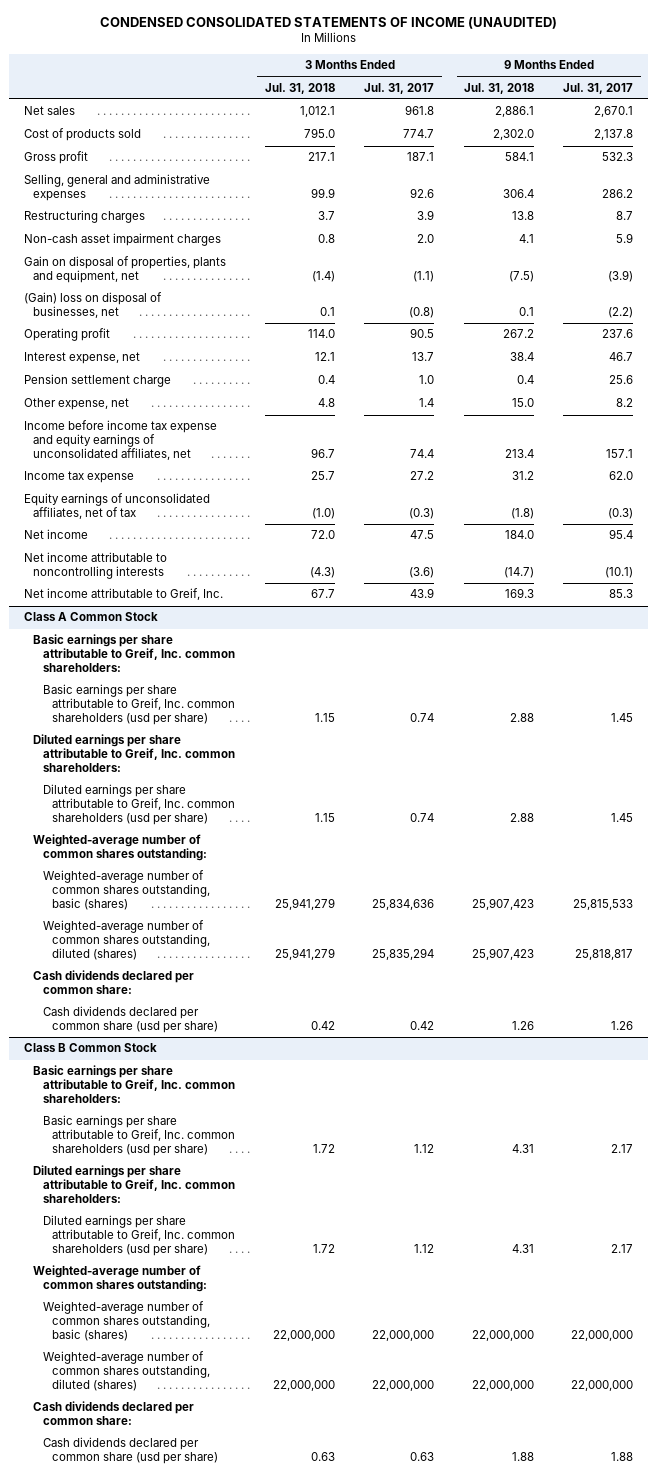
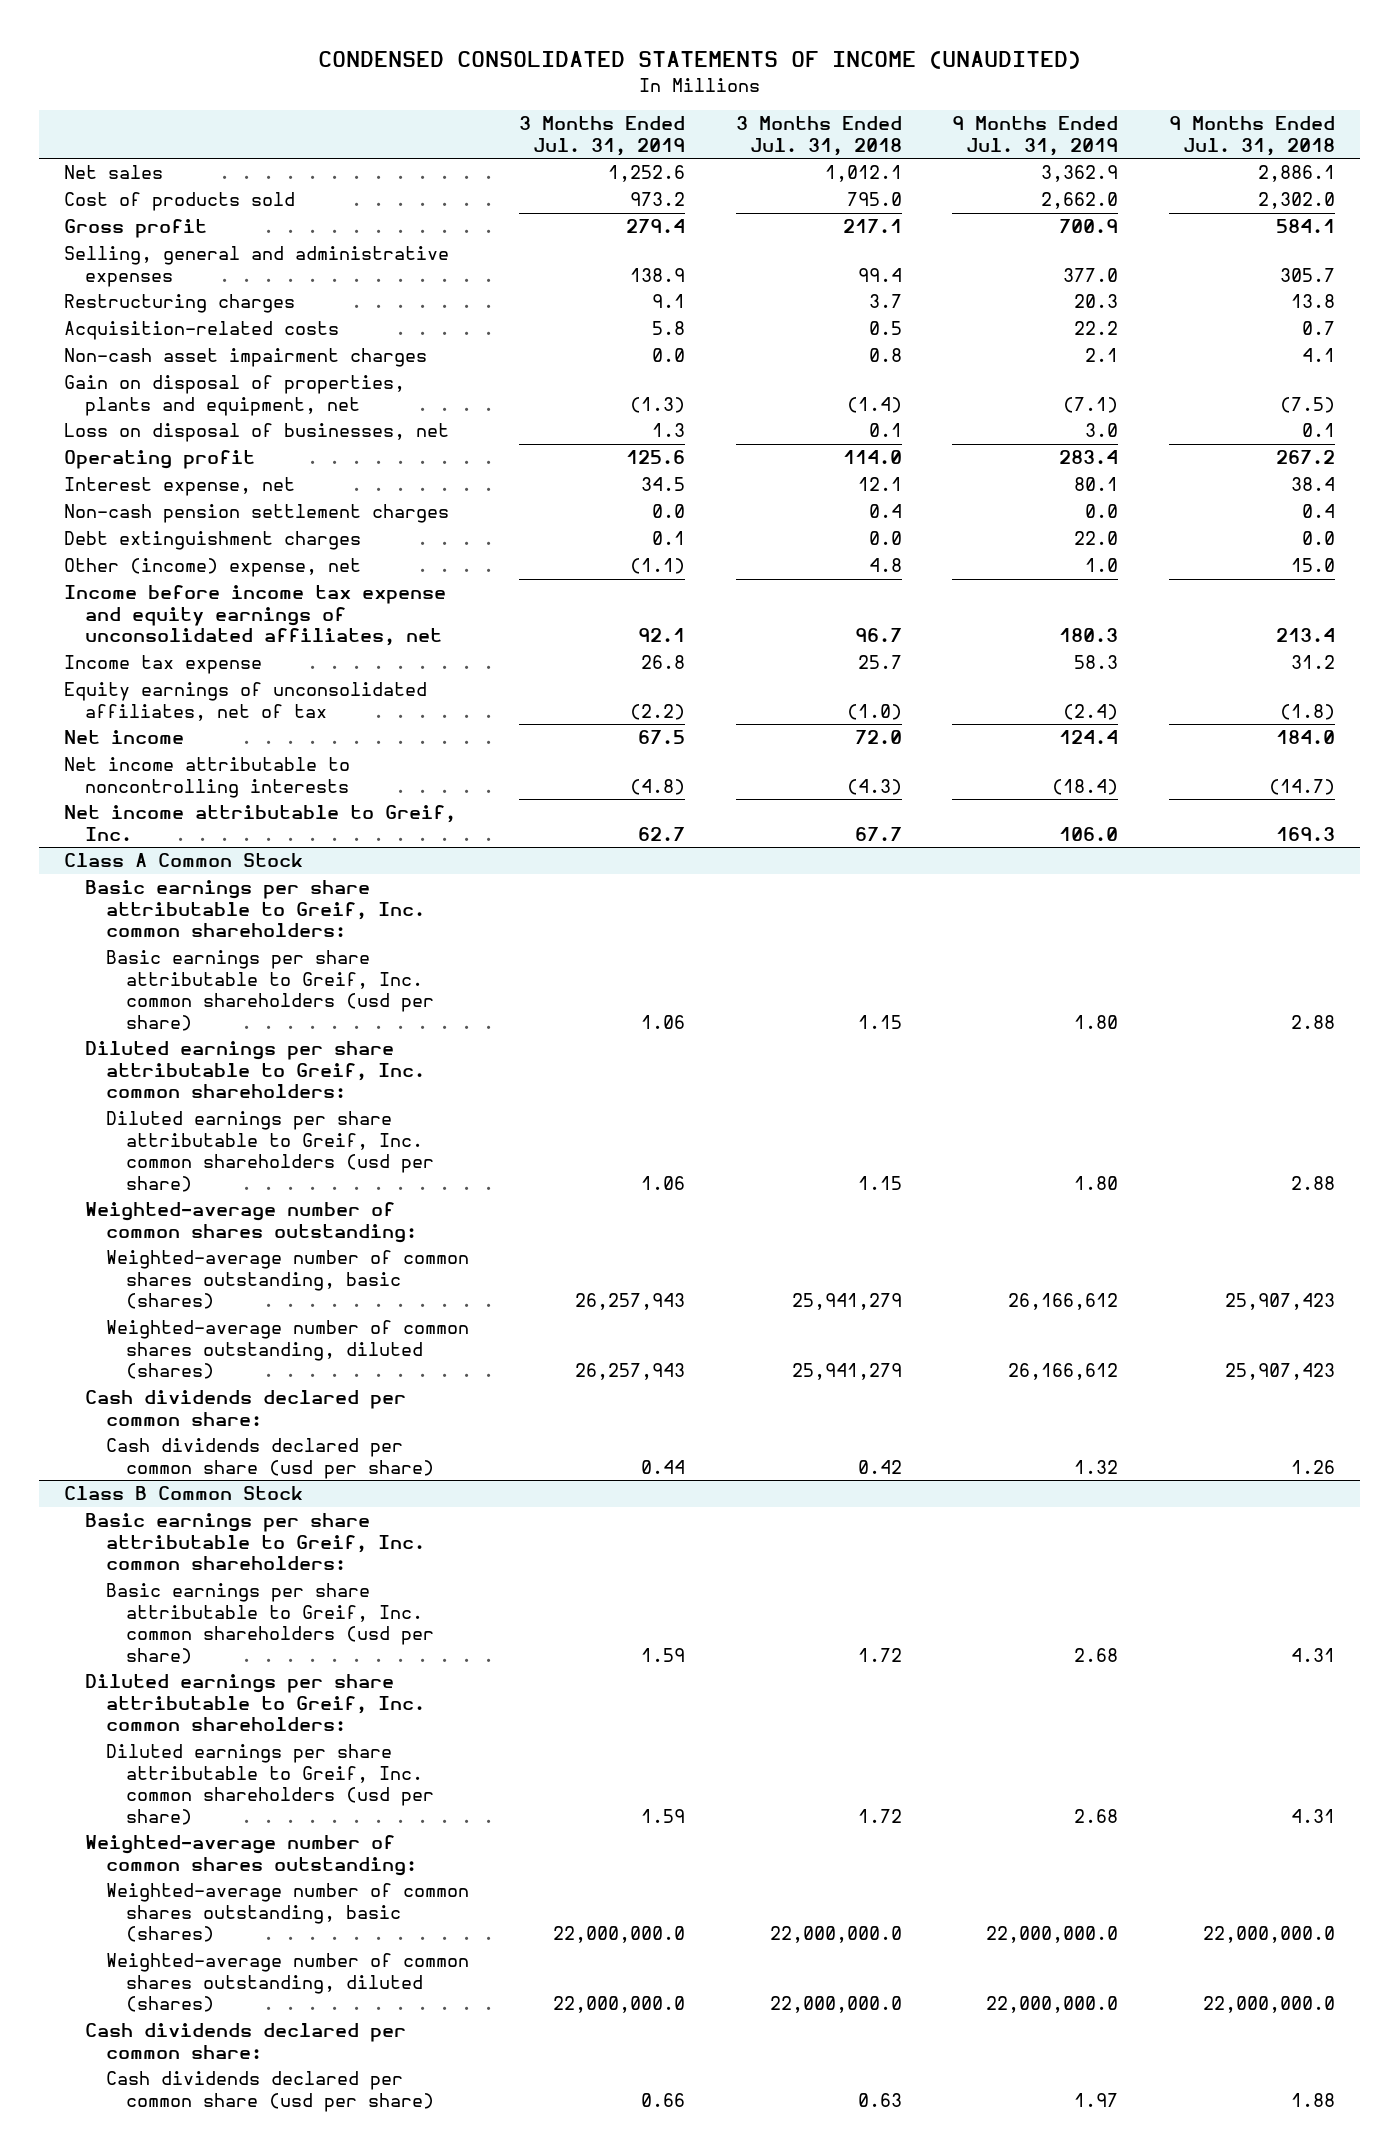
[364,82,435,94] Jul. 31, 2017 -> none
[563,82,634,94] Jul. 31, 2017 -> none
none -> [519,116,686,156] 3 Months Ended Jul. 31, 2019
none -> [952,116,1119,156] 9 Months Ended Jul. 31, 2019
[310,188,335,199] 99.9 -> [857,267,902,282] 99.4
[502,189,534,199] 306.4 -> [1279,267,1335,282] 305.7
none -> [64,321,340,341] Acquisition-related costs
[24,292,163,319] (Gain) loss on disposal of businesses, net -> [64,423,450,443] Loss on disposal of businesses, net
[24,374,172,388] Pension settlement charge -> [64,504,450,524] Non-cash pension settlement charges
none -> [64,531,362,551] Debt extinguishment charges
[24,398,130,411] Other expense, net -> [64,558,362,578] Other (income) expense, net
[272,1330,335,1342] 22,000,000 -> [769,1926,902,1944] 22,000,000.0
[471,1330,534,1342] 22,000,000 -> [1202,1926,1335,1944] 22,000,000.0
[272,1380,335,1392] 22,000,000 -> [769,1996,902,2014] 22,000,000.0
[471,1380,534,1392] 22,000,000 -> [1202,1996,1335,2014] 22,000,000.0

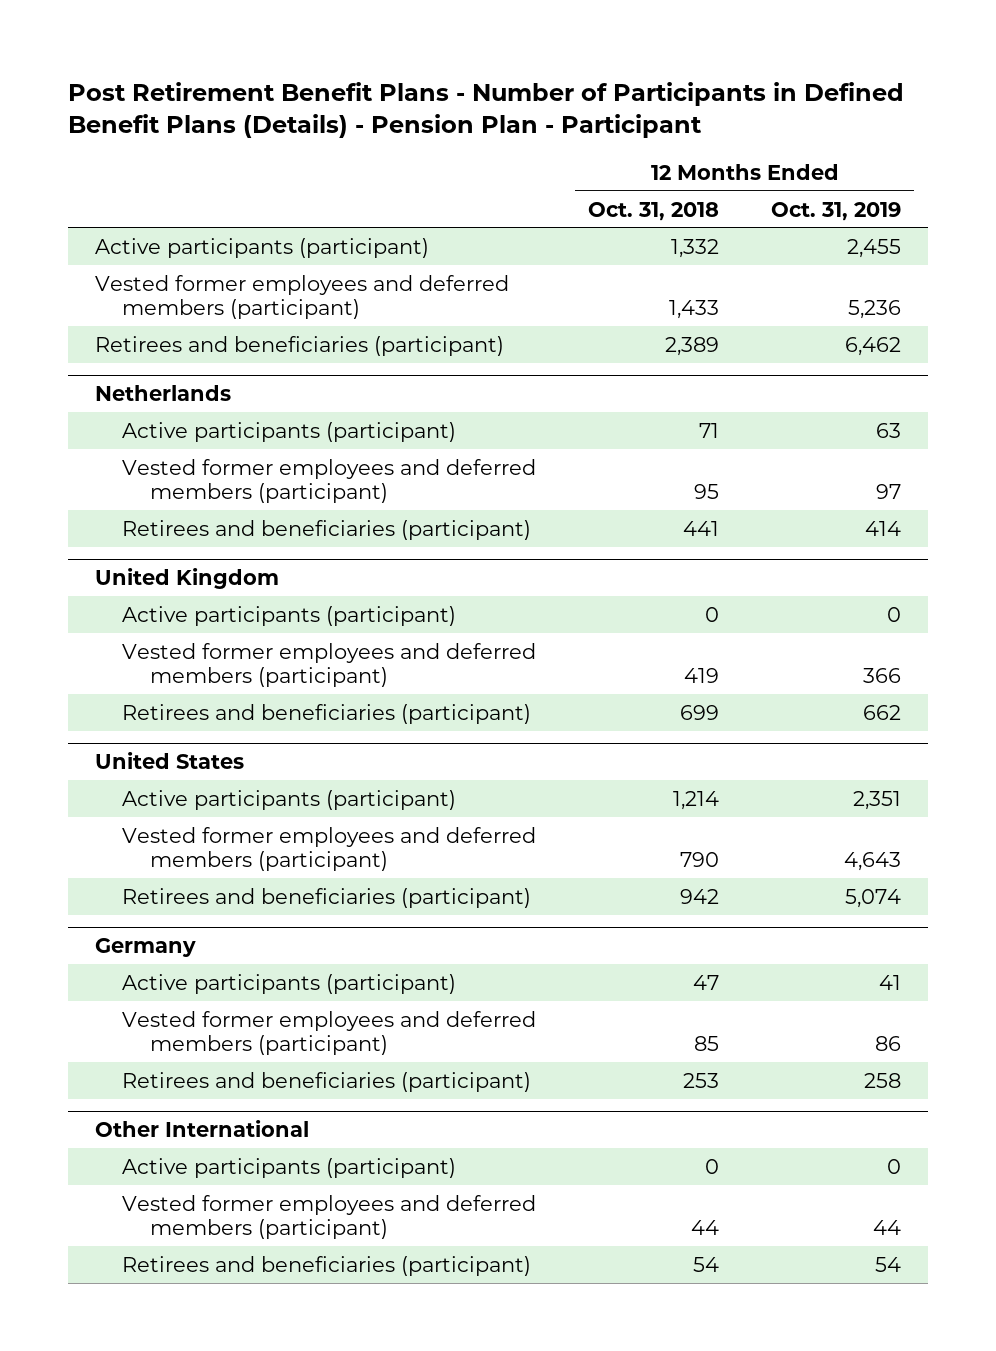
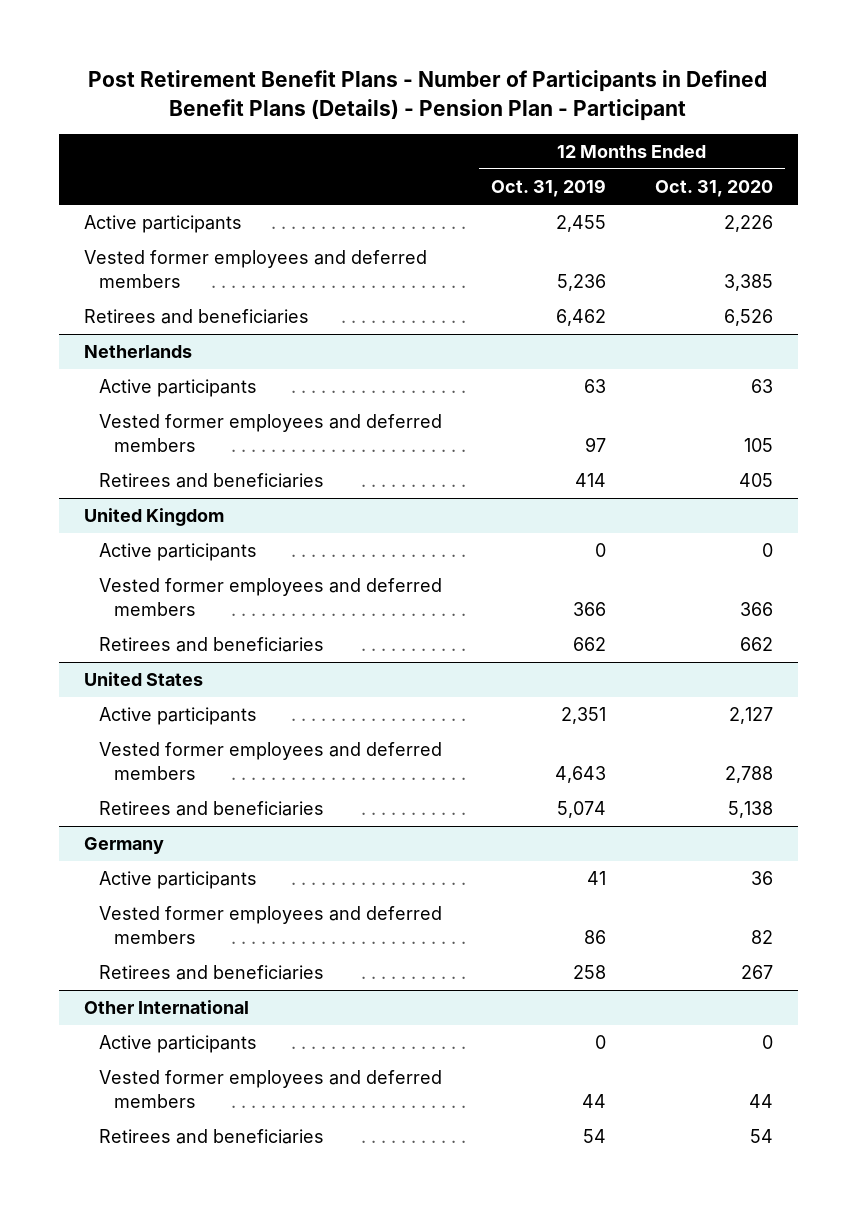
[588,201,720,221] Oct. 31, 2018 -> none
none -> [655,180,774,198] Oct. 31, 2020
[94,237,429,258] Active participants (participant) -> [83,215,242,234] Active participants
[94,274,509,320] Vested former employees and deferred members (participant) -> [83,250,427,288] Vested former employees and deferred members
[94,335,504,356] Retirees and beneficiaries (participant) -> [83,309,309,325] Retirees and beneficiaries
[122,421,457,442] Active participants (participant) -> [98,379,257,398] Active participants
[122,458,537,504] Vested former employees and deferred members (participant) -> [98,414,442,452] Vested former employees and deferred members
[122,519,532,540] Retirees and beneficiaries (participant) -> [98,473,324,489] Retirees and beneficiaries
[122,605,457,626] Active participants (participant) -> [98,543,257,562] Active participants
[122,642,537,688] Vested former employees and deferred members (participant) -> [98,578,442,616] Vested former employees and deferred members
[122,703,532,724] Retirees and beneficiaries (participant) -> [98,637,324,653] Retirees and beneficiaries
[122,789,457,810] Active participants (participant) -> [98,707,257,726] Active participants
[122,826,537,872] Vested former employees and deferred members (participant) -> [98,742,442,780] Vested former employees and deferred members
[122,887,532,908] Retirees and beneficiaries (participant) -> [98,801,324,817] Retirees and beneficiaries
[122,973,457,994] Active participants (participant) -> [98,871,257,890] Active participants
[122,1010,537,1056] Vested former employees and deferred members (participant) -> [98,906,442,944] Vested former employees and deferred members
[122,1071,532,1092] Retirees and beneficiaries (participant) -> [98,965,324,981] Retirees and beneficiaries
[122,1157,457,1178] Active participants (participant) -> [98,1035,257,1054] Active participants
[122,1194,537,1240] Vested former employees and deferred members (participant) -> [98,1070,442,1108] Vested former employees and deferred members
[122,1255,532,1276] Retirees and beneficiaries (participant) -> [98,1129,324,1145] Retirees and beneficiaries

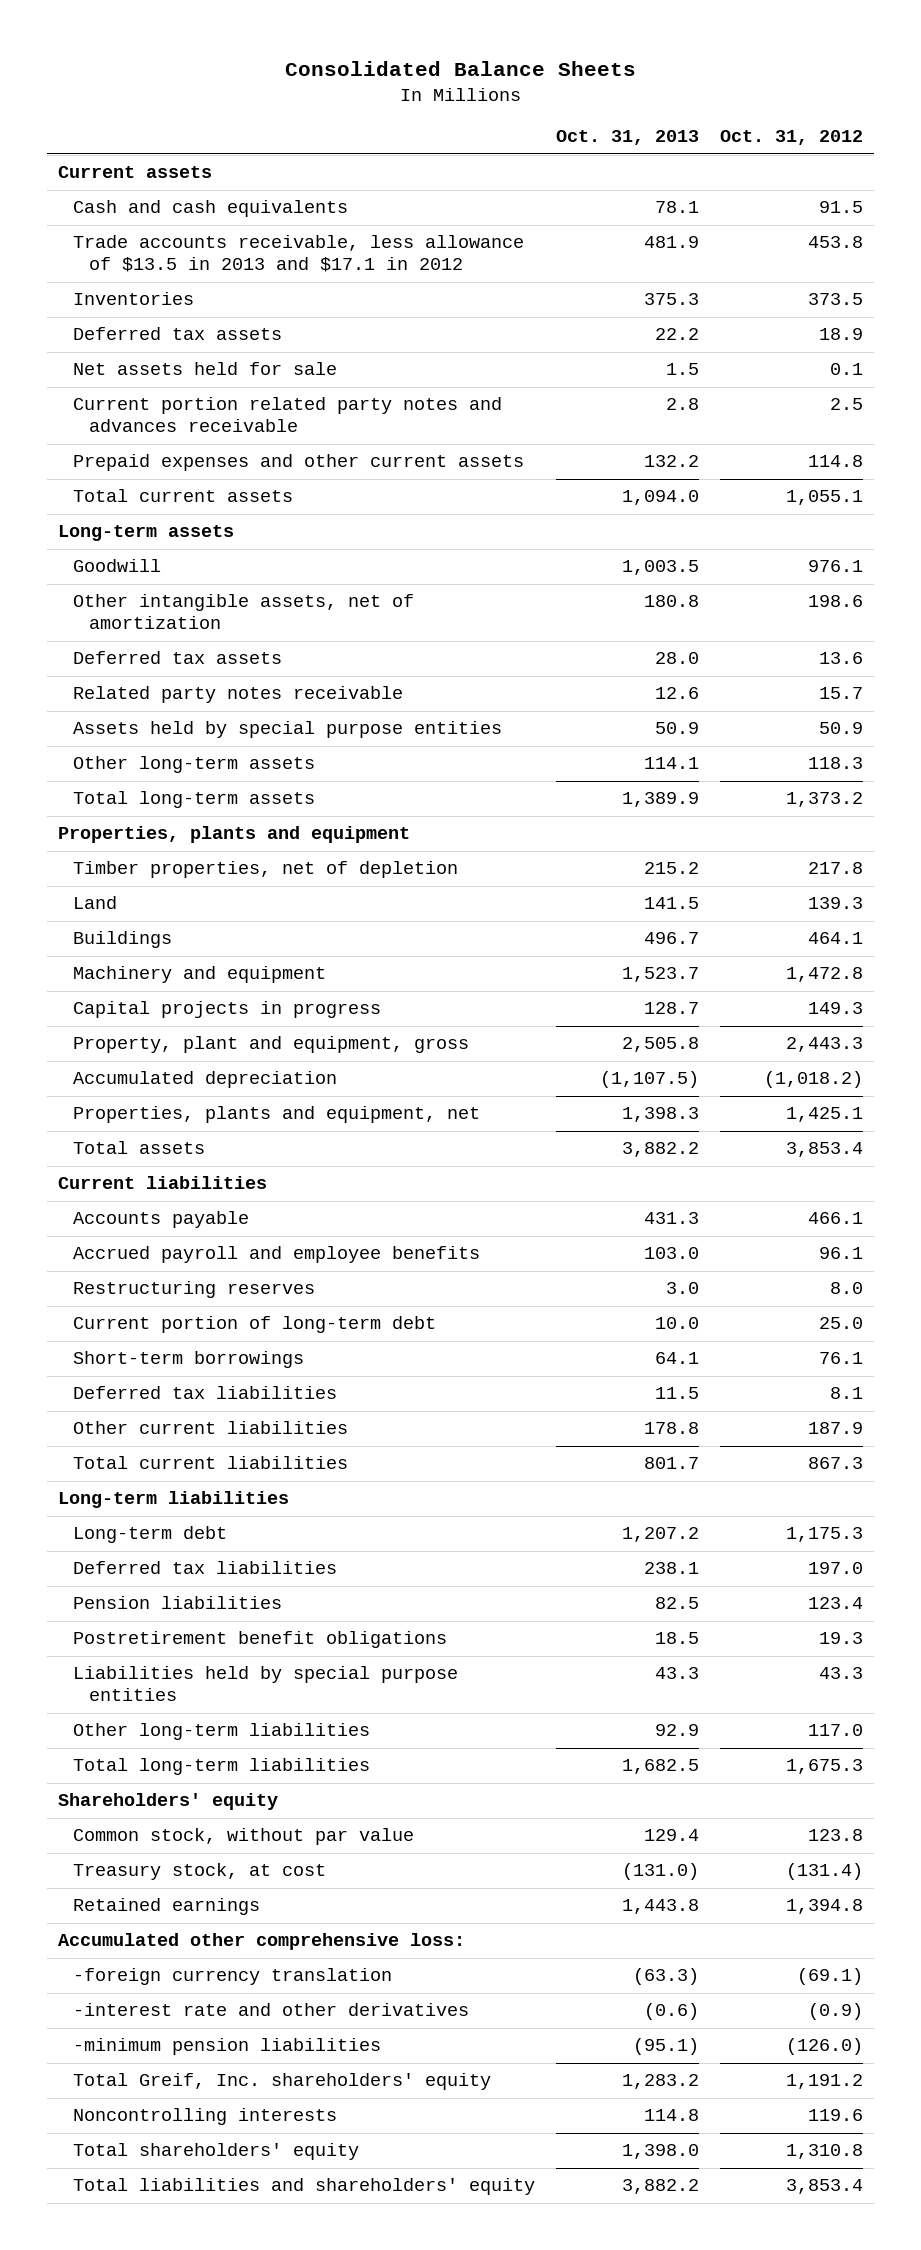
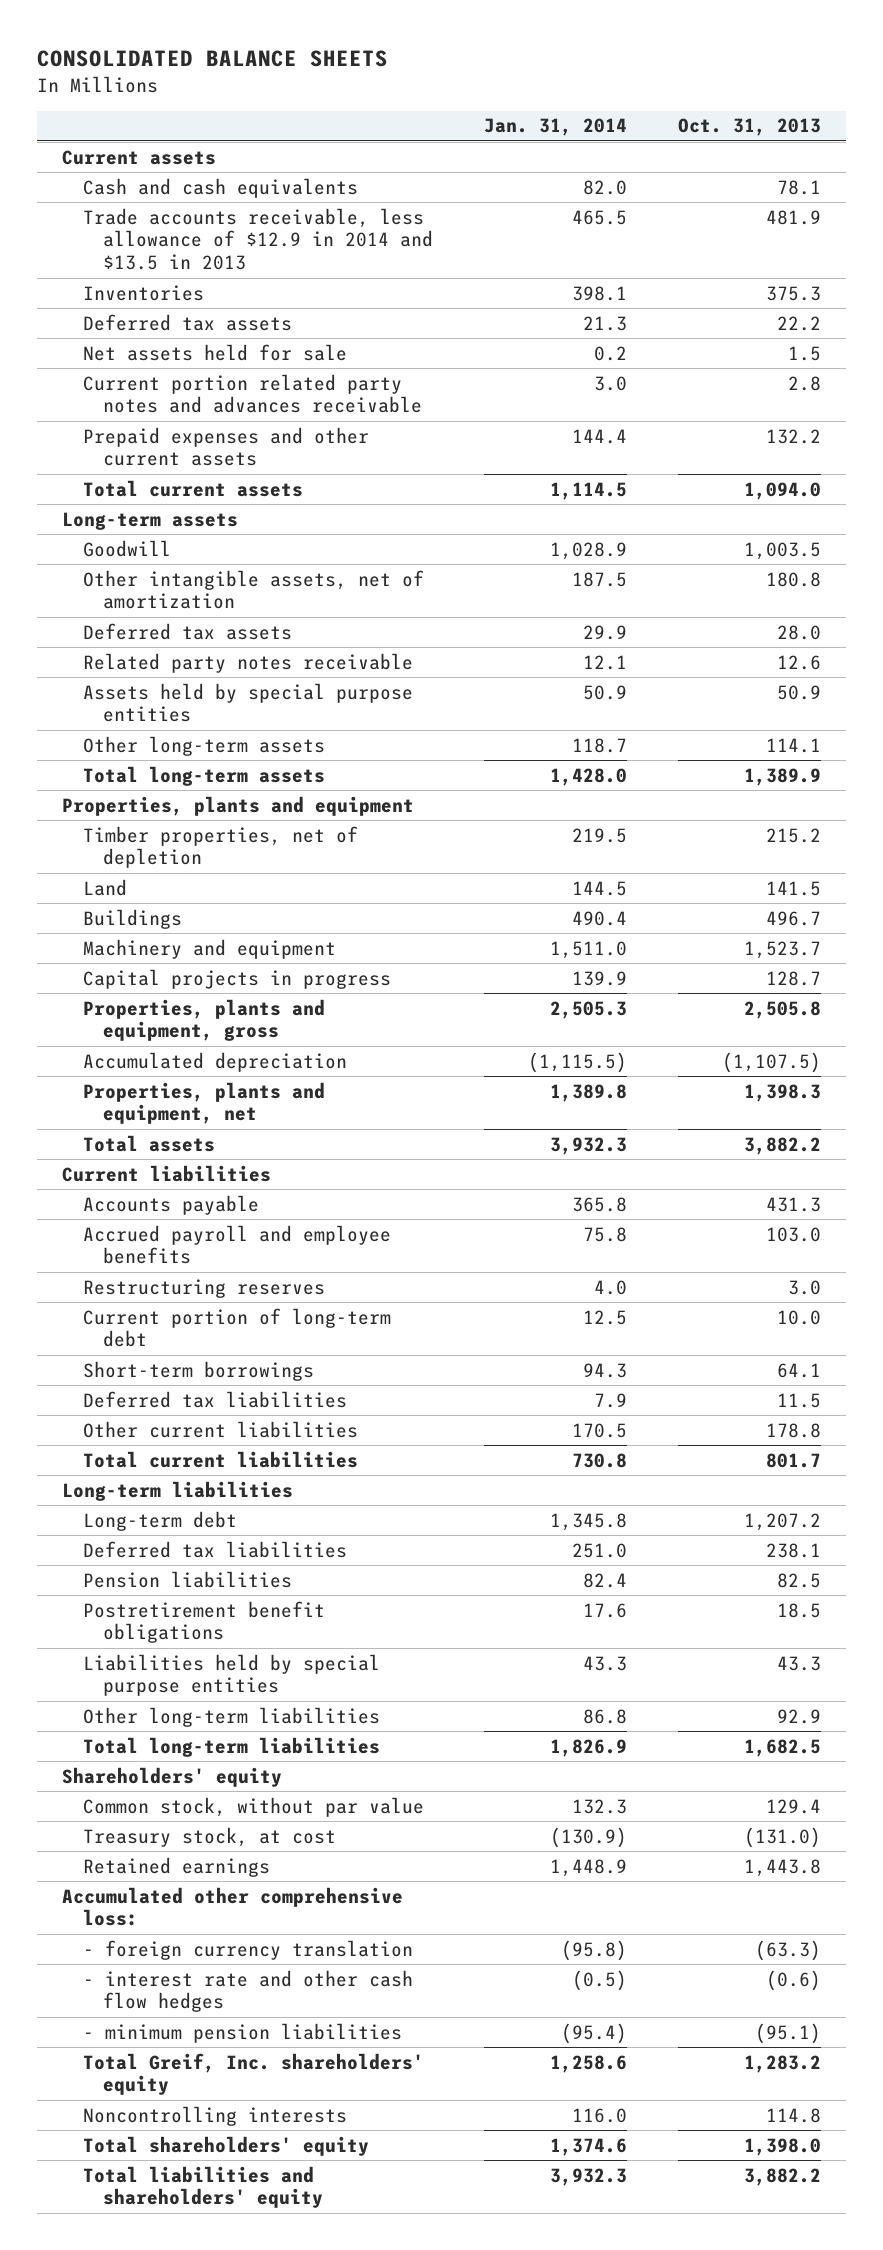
[284,60,636,76] Consolidated Balance Sheets -> [36,50,388,68] CONSOLIDATED BALANCE SHEETS
[720,130,864,146] Oct. 31, 2012 -> none
none -> [483,118,627,137] Jan. 31, 2014
[73,235,525,273] Trade accounts receivable, less allowance of $13.5 in 2013 and $17.1 in 2012 -> [82,207,433,271] Trade accounts receivable, less allowance of $12.9 in 2014 and $13.5 in 2013
[73,1036,470,1054] Property, plant and equipment, gross -> [82,998,325,1042] Properties, plants and equipment, gross
[73,1968,393,1986] -foreign currency translation -> [82,1939,413,1960] - foreign currency translation
[73,2003,470,2017] -interest rate and other derivatives -> [82,1969,413,2013] - interest rate and other cash flow hedges
[73,2038,382,2056] -minimum pension liabilities -> [82,2022,402,2043] - minimum pension liabilities

